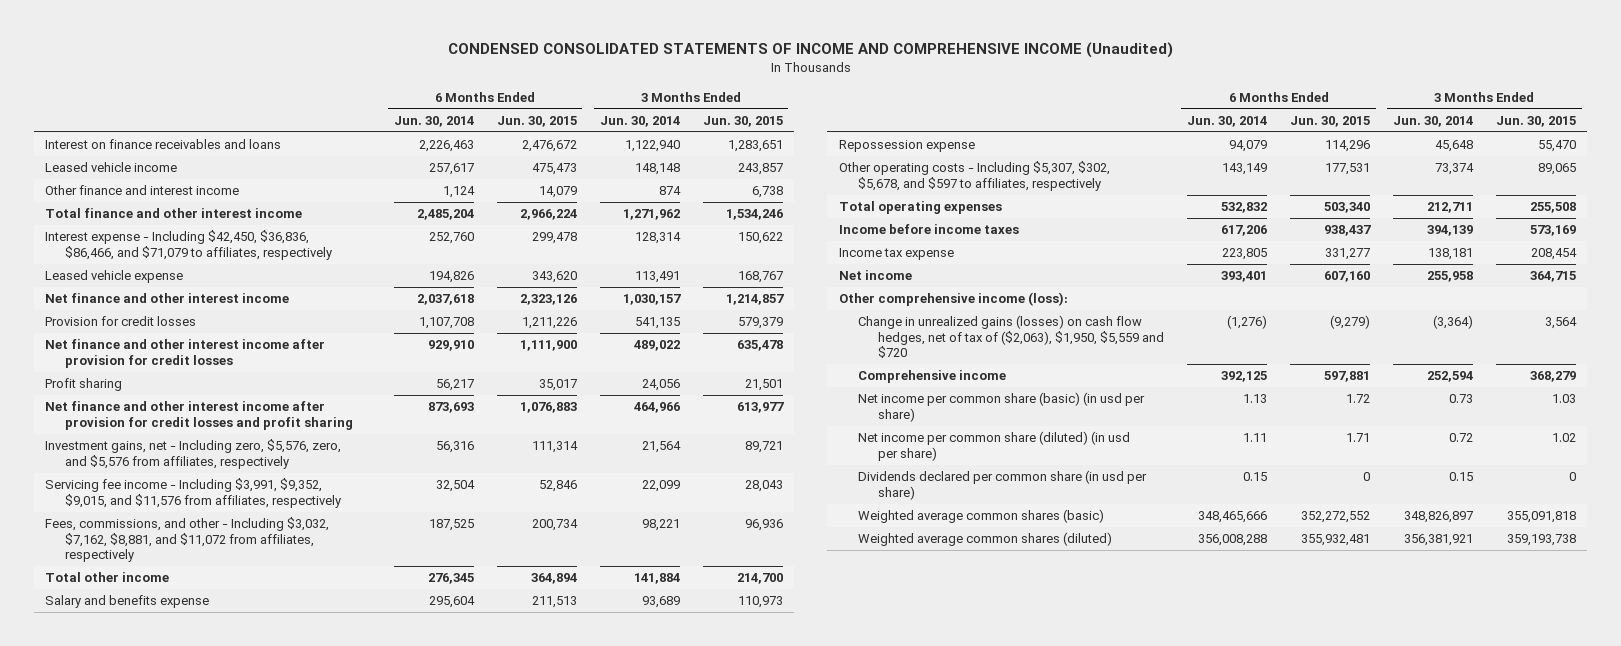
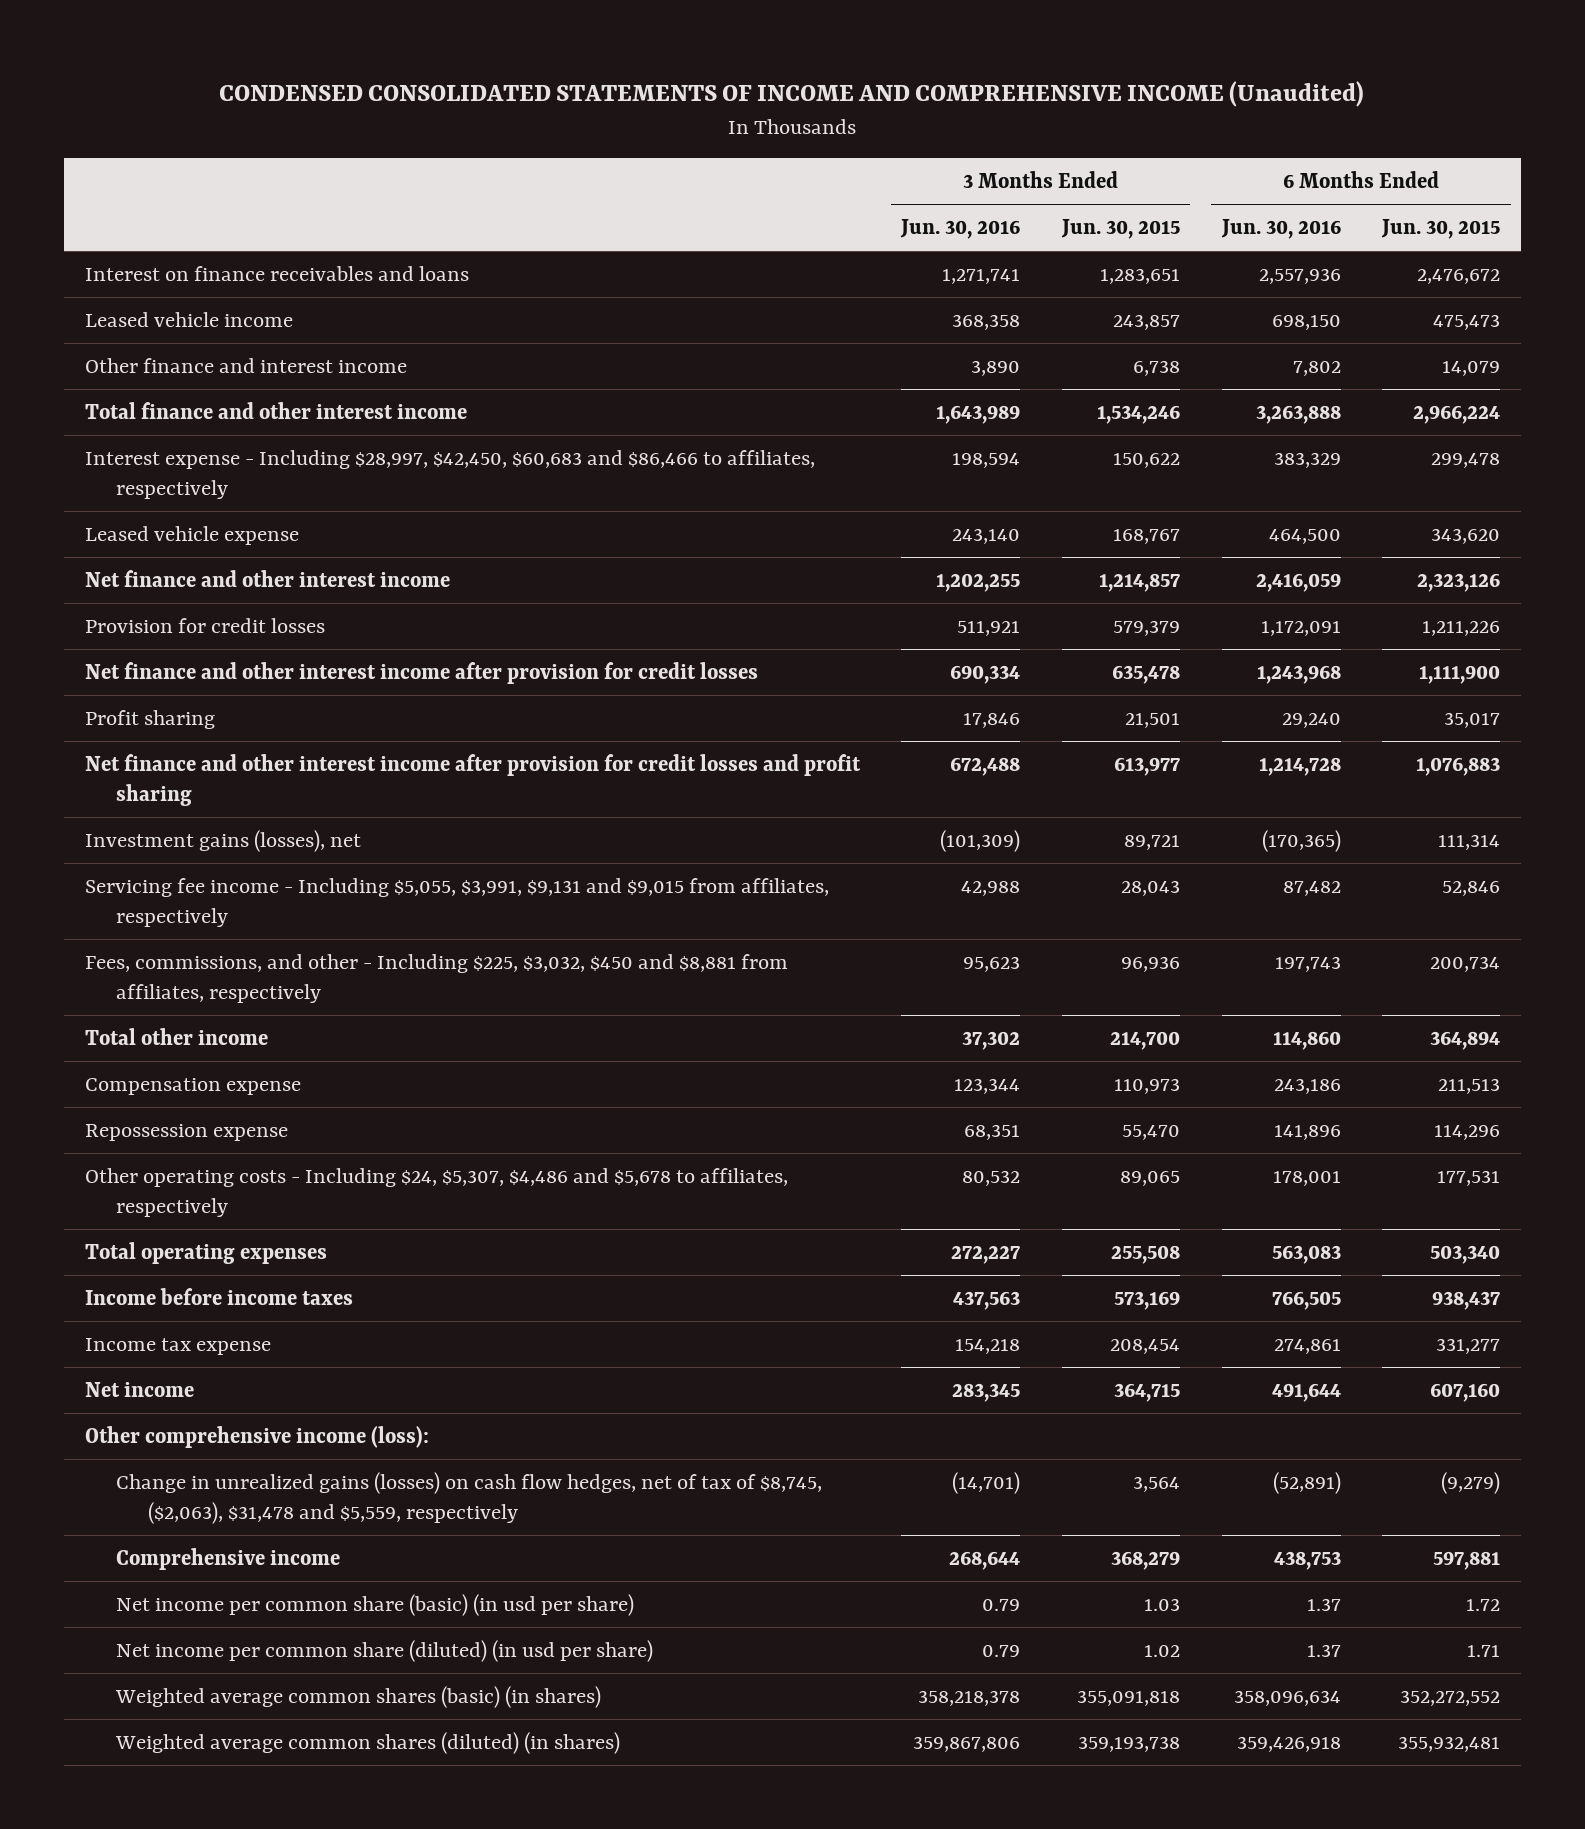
[393,115,474,127] Jun. 30, 2014 -> none
[599,115,680,127] Jun. 30, 2014 -> none
none -> [900,219,1021,240] Jun. 30, 2016
none -> [1220,219,1341,240] Jun. 30, 2016
[45,230,332,260] Interest expense - Including $42,450, $36,836, $86,466, and $71,079 to affiliates, respectively -> [84,449,815,499] Interest expense - Including $28,997, $42,450, $60,683 and $86,466 to affiliates, respectively
[45,439,342,469] Investment gains, net - Including zero, $5,576, zero, and $5,576 from affiliates, respectively -> [84,829,361,852] Investment gains (losses), net
[45,478,341,508] Servicing fee income - Including $3,991, $9,352, $9,015, and $11,576 from affiliates, respectively -> [84,877,829,927] Servicing fee income - Including $5,055, $3,991, $9,131 and $9,015 from affiliates, respectively
[45,517,330,563] Fees, commissions, and other - Including $3,032, $7,162, $8,881, and $11,072 from affiliates, respectively -> [84,953,788,1003] Fees, commissions, and other - Including $225, $3,032, $450 and $8,881 from affiliates, respectively
[45,595,210,609] Salary and benefits expense -> [84,1077,301,1095] Compensation expense
[838,161,1110,191] Other operating costs - Including $5,307, $302, $5,678, and $597 to affiliates, respectively -> [84,1167,788,1217] Other operating costs - Including $24, $5,307, $4,486 and $5,678 to affiliates, respectively
[858,315,1165,359] Change in unrealized gains (losses) on cash flow hedges, net of tax of ($2,063), $1,950, $5,559 and $720 -> [116,1471,823,1524] Change in unrealized gains (losses) on cash flow hedges, net of tax of $8,745, ($2,063), $31,478 and $5,559, respectively
[858,470,1148,500] Dividends declared per common share (in usd per share) -> none
[858,509,1105,524] Weighted average common shares (basic) -> [115,1685,602,1708] Weighted average common shares (basic) (in shares)
[858,532,1113,547] Weighted average common shares (diluted) -> [115,1731,621,1754] Weighted average common shares (diluted) (in shares)

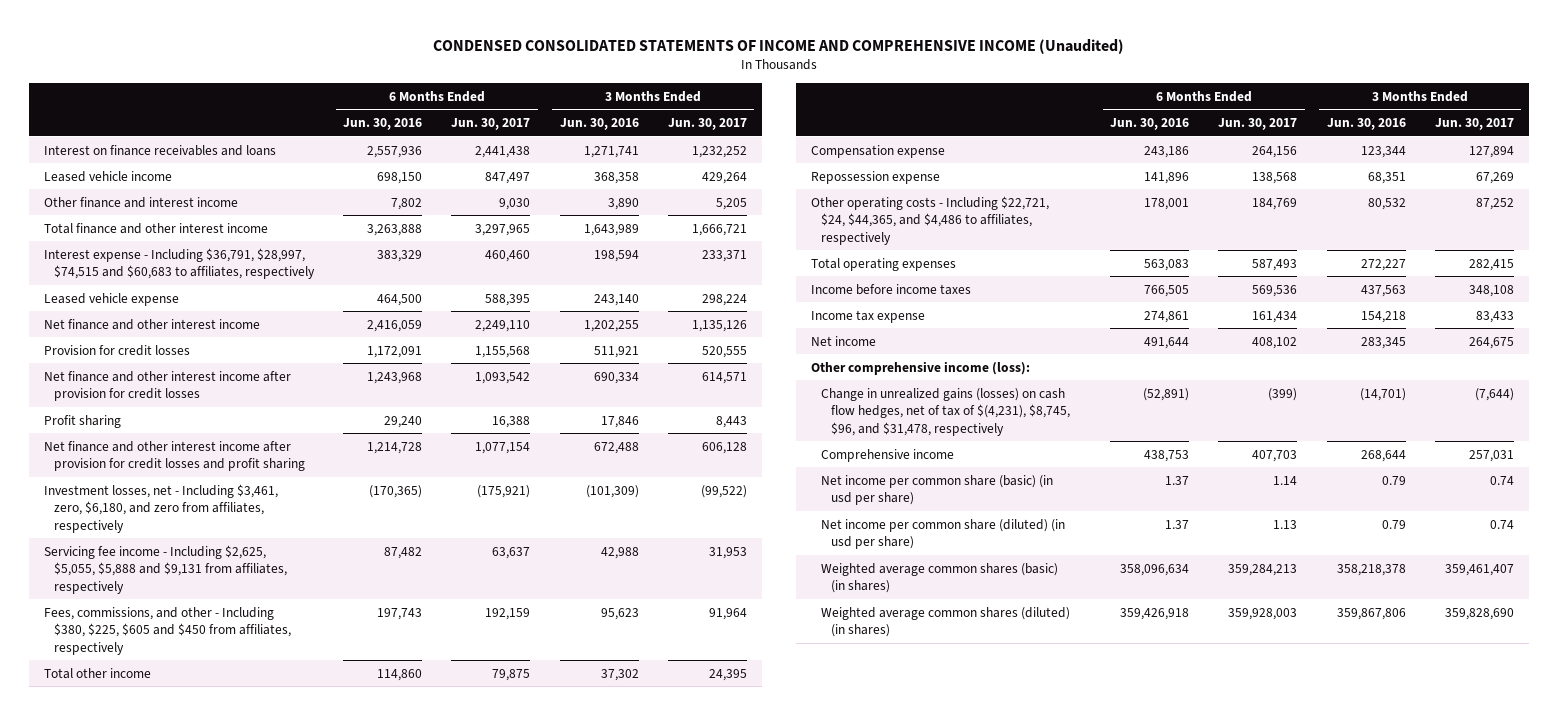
[1060,219,1180,240] Jun. 30, 2015 -> none
[1381,219,1501,240] Jun. 30, 2015 -> none
none -> [451,117,531,130] Jun. 30, 2017
none -> [668,117,748,130] Jun. 30, 2017
[84,449,815,499] Interest expense - Including $28,997, $42,450, $60,683 and $86,466 to affiliates, respectively -> [43,247,315,280] Interest expense - Including $36,791, $28,997, $74,515 and $60,683 to affiliates, respectively
[84,829,361,852] Investment gains (losses), net -> [43,483,278,533] Investment losses, net - Including $3,461, zero, $6,180, and zero from affiliates, respectively
[84,877,829,927] Servicing fee income - Including $5,055, $3,991, $9,131 and $9,015 from affiliates, respectively -> [43,544,287,594] Servicing fee income - Including $2,625, $5,055, $5,888 and $9,131 from affiliates, respectively
[84,953,788,1003] Fees, commissions, and other - Including $225, $3,032, $450 and $8,881 from affiliates, respectively -> [43,606,291,655] Fees, commissions, and other - Including $380, $225, $605 and $450 from affiliates, respectively
[84,1167,788,1217] Other operating costs - Including $24, $5,307, $4,486 and $5,678 to affiliates, respectively -> [810,195,1049,245] Other operating costs - Including $22,721, $24, $44,365, and $4,486 to affiliates, respectively
[116,1471,823,1524] Change in unrealized gains (losses) on cash flow hedges, net of tax of $8,745, ($2,063), $31,478 and $5,559, respectively -> [820,387,1070,436] Change in unrealized gains (losses) on cash flow hedges, net of tax of $(4,231), $8,745, $96, and $31,478, respectively

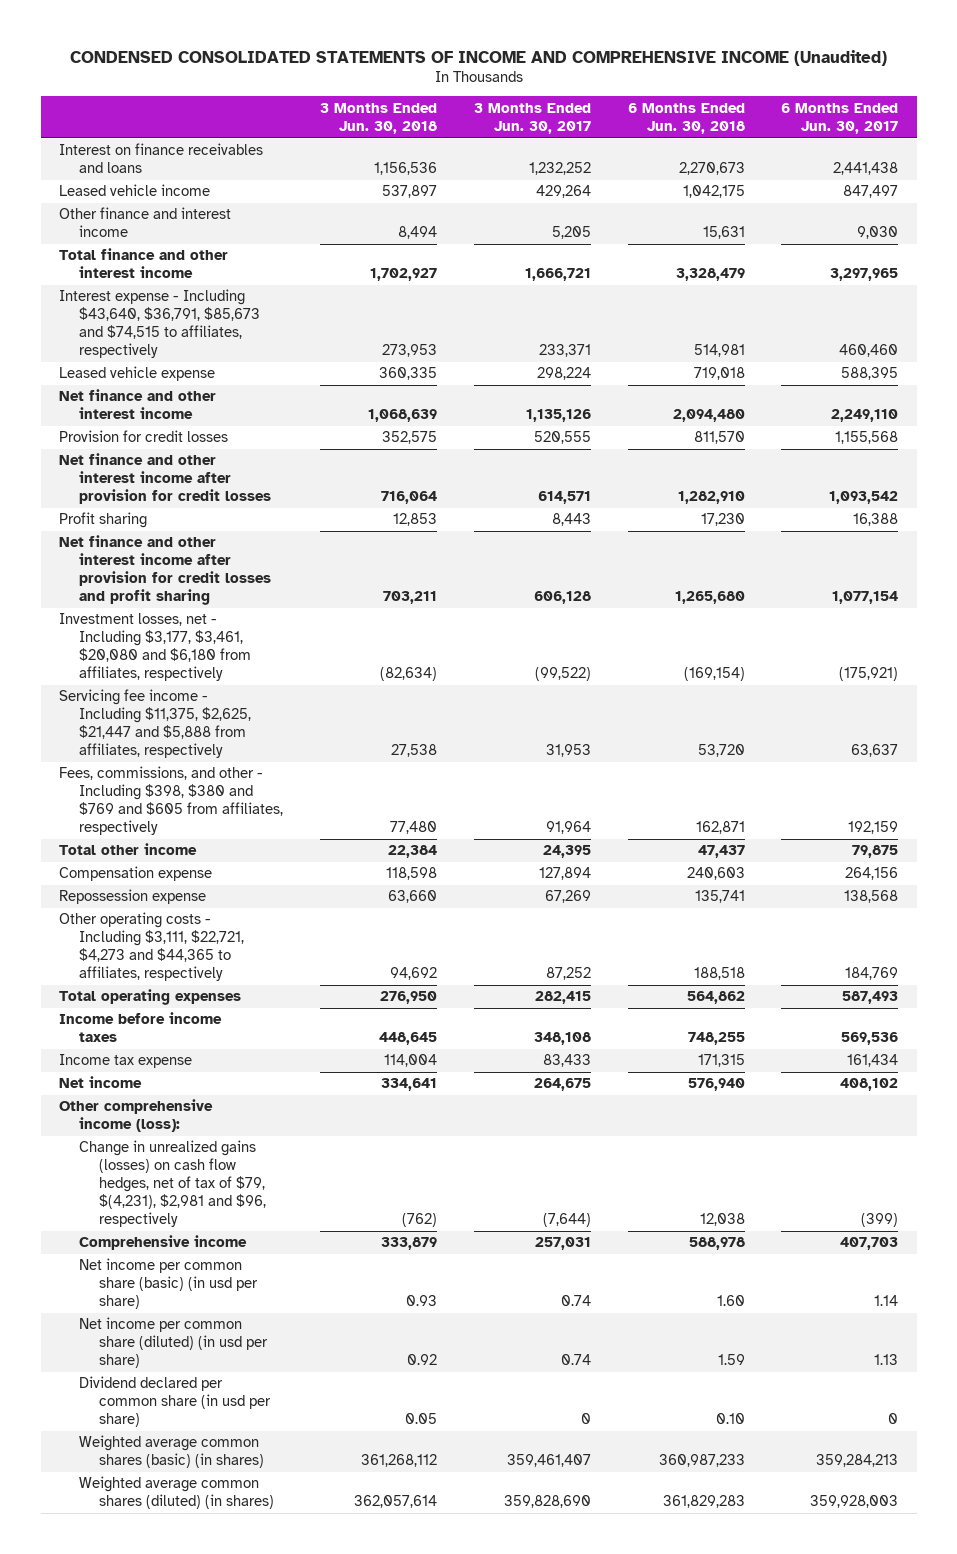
[343,117,423,130] Jun. 30, 2016 -> none
[559,117,639,130] Jun. 30, 2016 -> none
none -> [320,102,438,134] 3 Months Ended Jun. 30, 2018
none -> [627,102,745,134] 6 Months Ended Jun. 30, 2018
[43,247,315,280] Interest expense - Including $36,791, $28,997, $74,515 and $60,683 to affiliates, respectively -> [59,289,261,359] Interest expense - Including $43,640, $36,791, $85,673 and $74,515 to affiliates, respectively
[43,483,278,533] Investment losses, net - Including $3,461, zero, $6,180, and zero from affiliates, respectively -> [59,613,252,682] Investment losses, net - Including $3,177, $3,461, $20,080 and $6,180 from affiliates, respectively
[43,544,287,594] Servicing fee income - Including $2,625, $5,055, $5,888 and $9,131 from affiliates, respectively -> [59,689,252,759] Servicing fee income - Including $11,375, $2,625, $21,447 and $5,888 from affiliates, respectively
[43,606,291,655] Fees, commissions, and other - Including $380, $225, $605 and $450 from affiliates, respectively -> [59,766,284,836] Fees, commissions, and other - Including $398, $380 and $769 and $605 from affiliates, respectively
[810,195,1049,245] Other operating costs - Including $22,721, $24, $44,365, and $4,486 to affiliates, respectively -> [59,912,245,982] Other operating costs - Including $3,111, $22,721, $4,273 and $44,365 to affiliates, respectively
[820,387,1070,436] Change in unrealized gains (losses) on cash flow hedges, net of tax of $(4,231), $8,745, $96, and $31,478, respectively -> [79,1140,267,1228] Change in unrealized gains (losses) on cash flow hedges, net of tax of $79, $(4,231), $2,981 and $96, respectively
none -> [79,1376,272,1428] Dividend declared per common share (in usd per share)

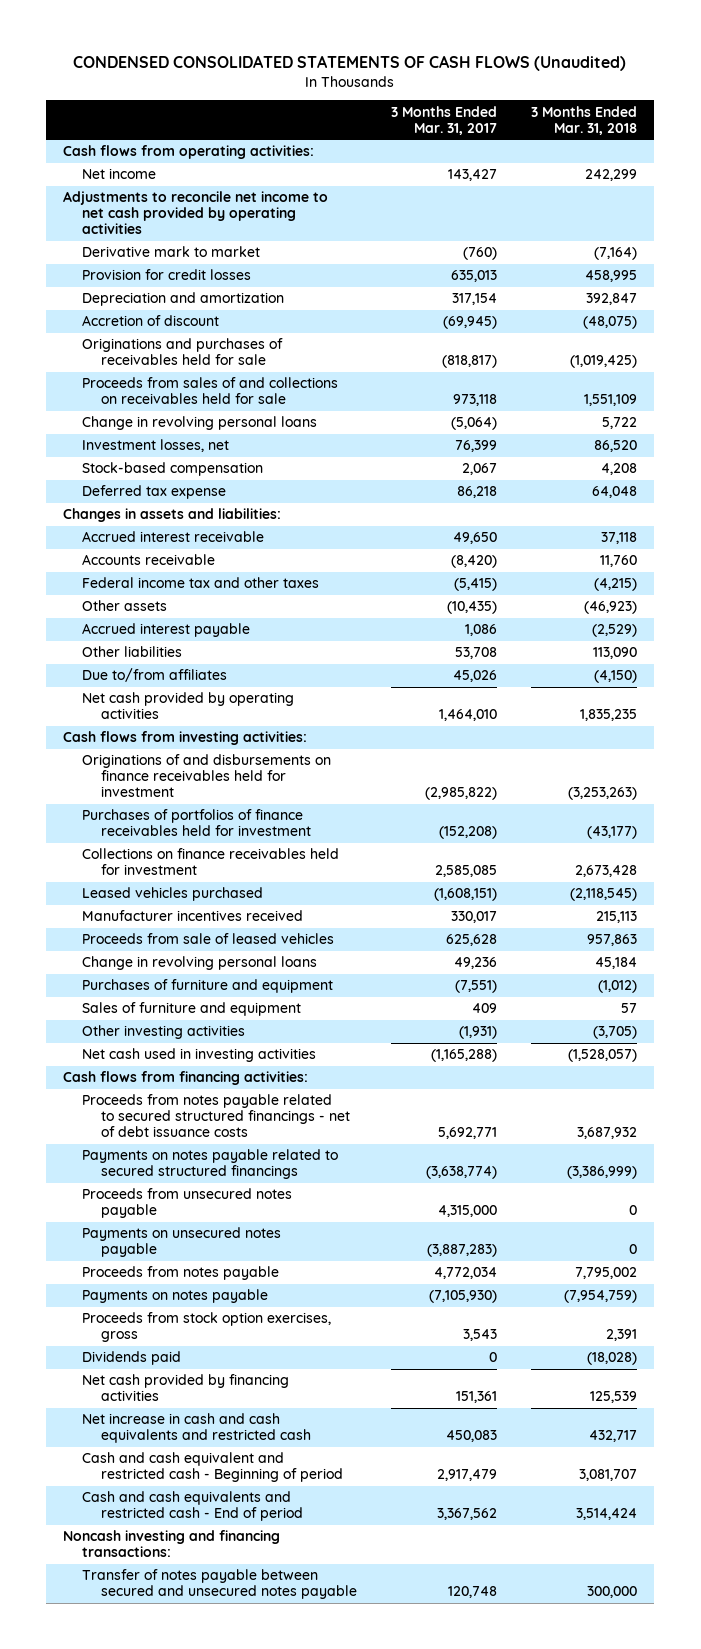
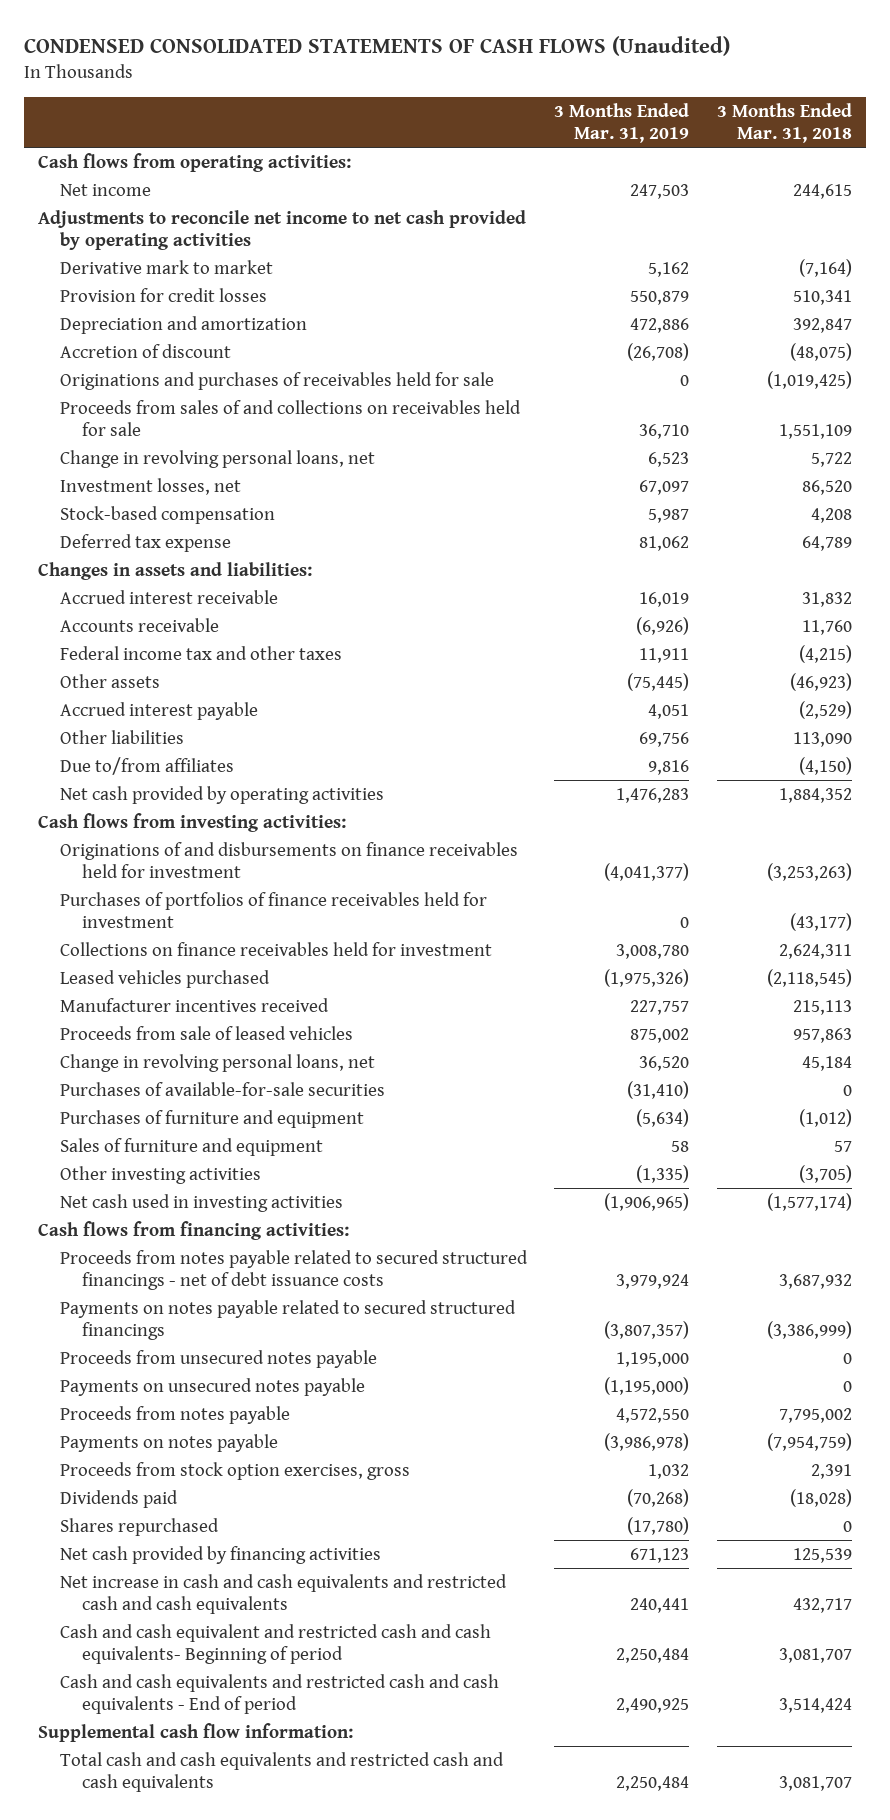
[391,105,498,135] 3 Months Ended Mar. 31, 2017 -> none
none -> [554,103,690,143] 3 Months Ended Mar. 31, 2019
[585,169,638,182] 242,299 -> [792,184,852,200] 244,615
[585,270,638,283] 458,995 -> [792,290,852,306] 510,341
[82,416,318,431] Change in revolving personal loans -> [59,450,375,469] Change in revolving personal loans, net
[592,486,638,499] 64,048 -> [801,536,852,552] 64,789
[601,532,638,545] 37,118 -> [801,592,852,608] 31,832
[580,709,638,722] 1,835,235 -> [778,788,852,804] 1,884,352
[575,865,638,878] 2,673,428 -> [778,944,852,960] 2,624,311
[82,956,318,971] Change in revolving personal loans -> [59,1054,375,1073] Change in revolving personal loans, net
none -> [59,1082,385,1097] Purchases of available-for-sale securities
[568,1049,638,1063] (1,528,057) -> [766,1193,852,1212] (1,577,174)
none -> [59,1518,219,1537] Shares repurchased
[63,1530,281,1558] Noncash investing and financing transactions: -> none
[82,1569,358,1600] Transfer of notes payable between secured and unsecured notes payable -> none
[82,1413,312,1444] Net increase in cash and cash equivalents and restricted cash -> [59,1574,507,1614] Net increase in cash and cash equivalents and restricted cash and cash equivalents
[82,1452,344,1483] Cash and cash equivalent and restricted cash - Beginning of period -> [59,1624,491,1664] Cash and cash equivalent and restricted cash and cash equivalents- Beginning of period
[82,1491,304,1522] Cash and cash equivalents and restricted cash - End of period -> [59,1674,499,1714] Cash and cash equivalents and restricted cash and cash equivalents - End of period
none -> [37,1723,353,1743] Supplemental cash flow information:
none -> [59,1752,504,1792] Total cash and cash equivalents and restricted cash and cash equivalents

